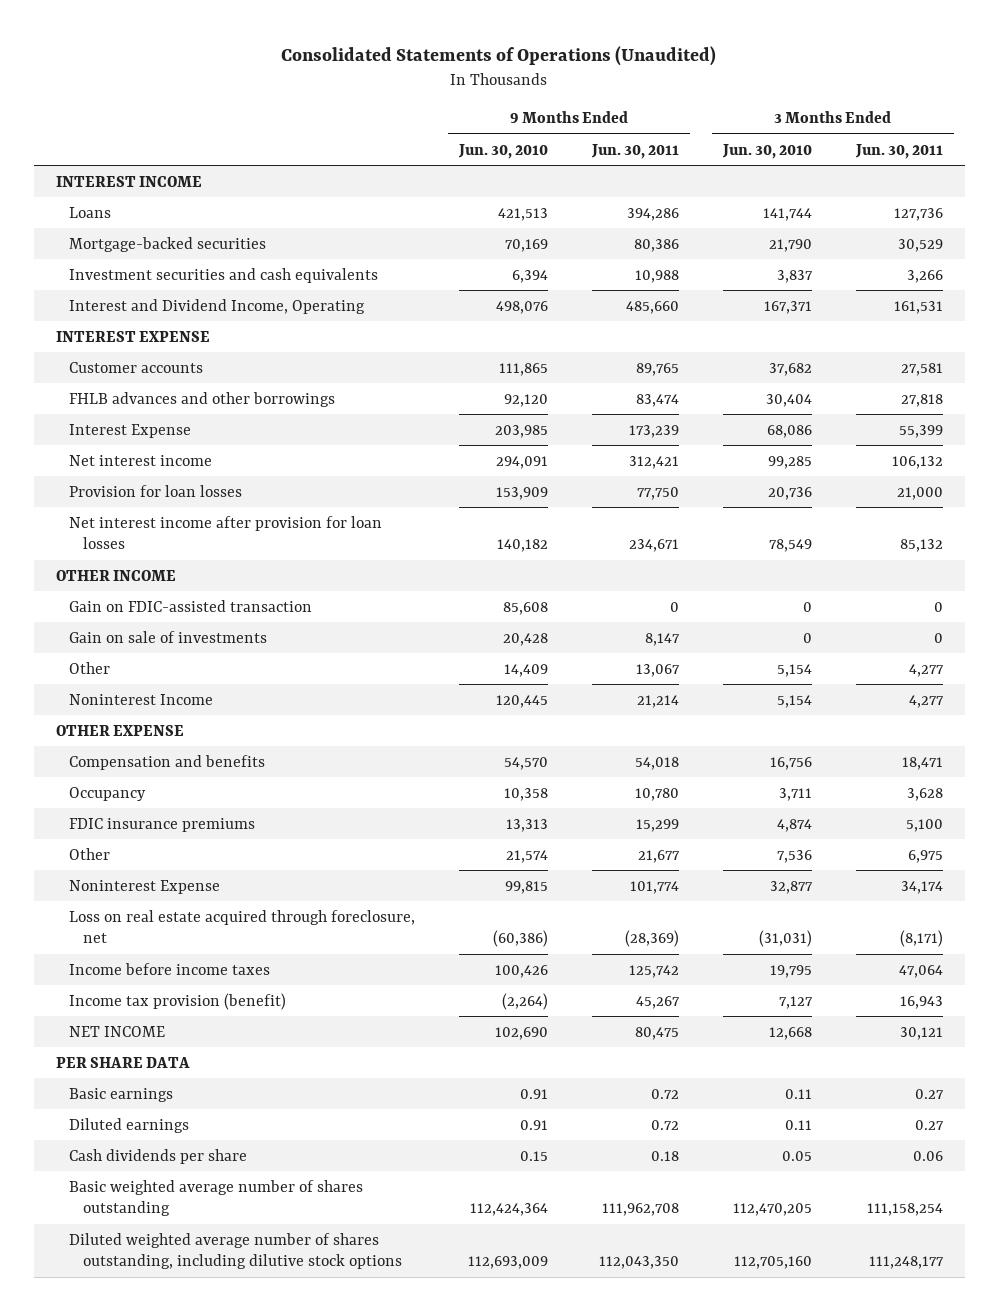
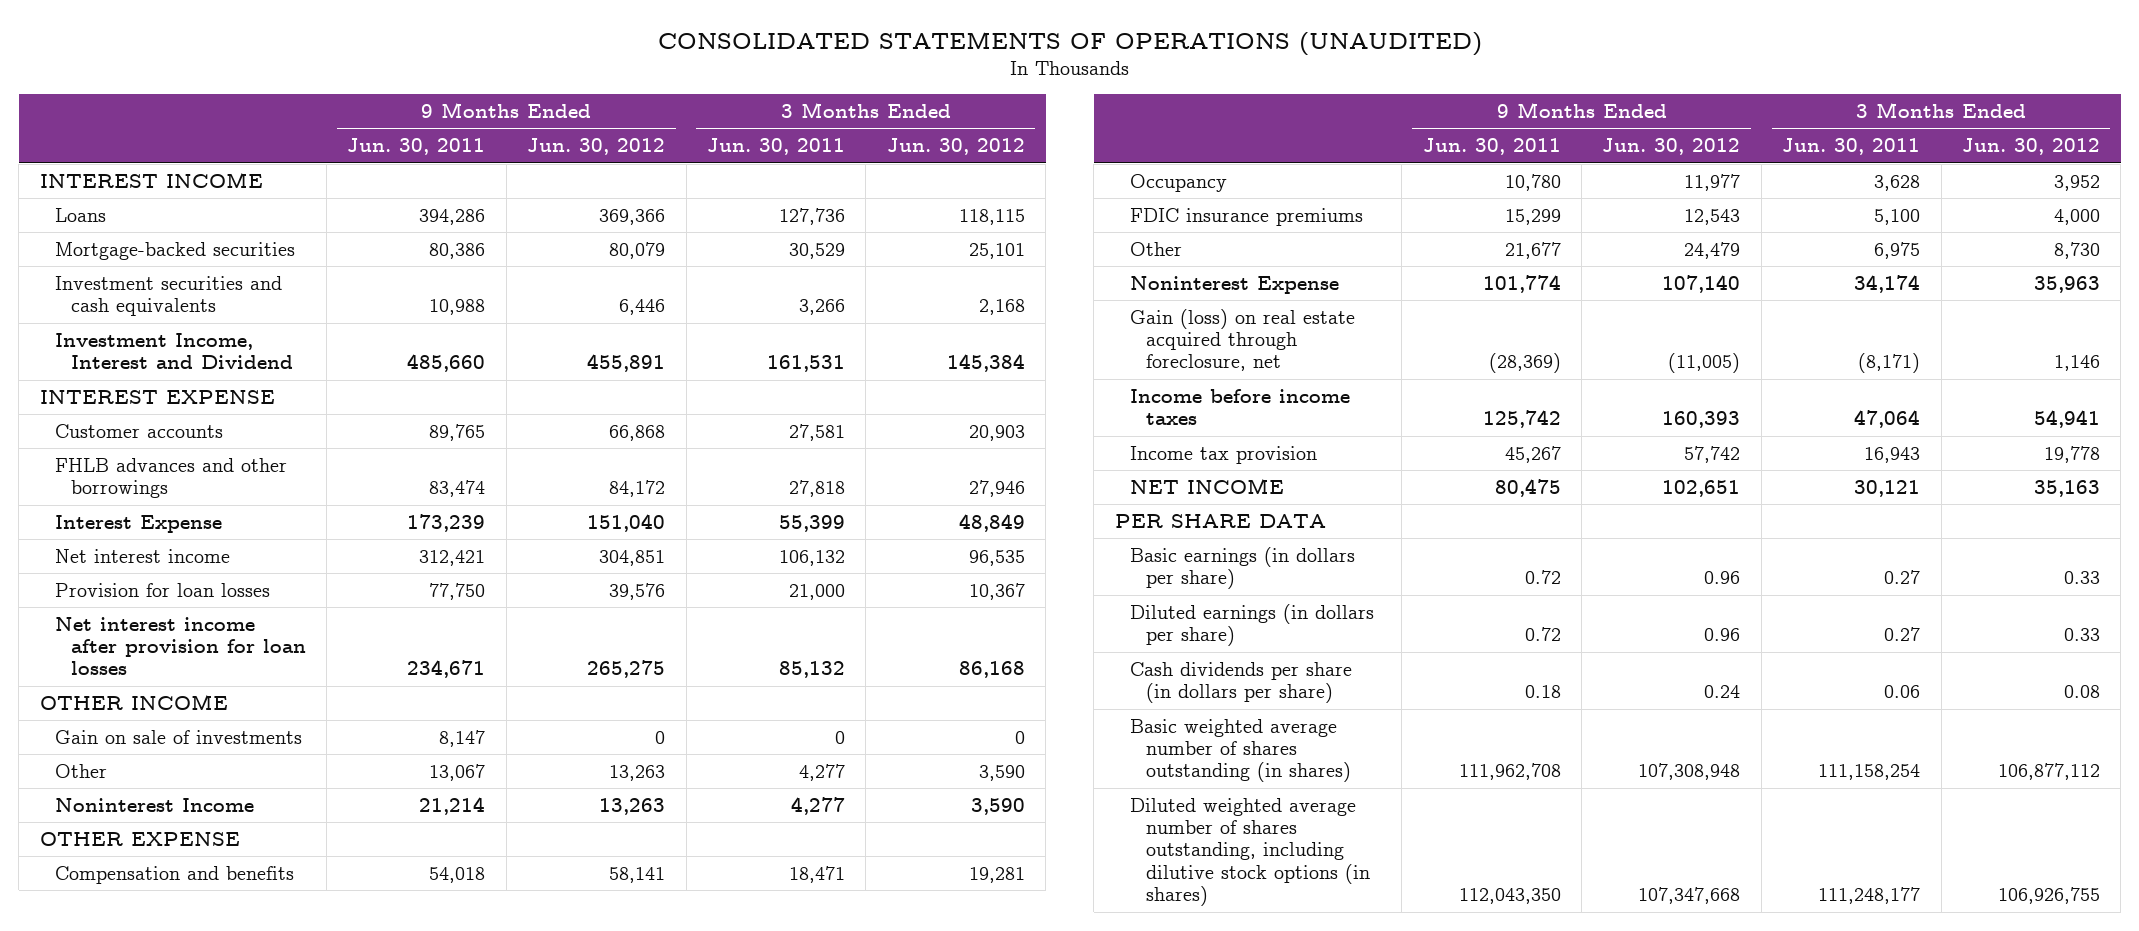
[281,45,717,66] Consolidated Statements of Operations (Unaudited) -> [657,31,1482,56] CONSOLIDATED STATEMENTS OF OPERATIONS (UNAUDITED)
[458,143,549,159] Jun. 30, 2010 -> none
[722,143,813,159] Jun. 30, 2010 -> none
none -> [527,138,666,156] Jun. 30, 2012
none -> [886,138,1025,156] Jun. 30, 2012
[69,298,366,314] Interest and Dividend Income, Operating -> [55,332,293,370] Investment Income, Interest and Dividend
[69,599,313,612] Gain on FDIC-assisted transaction -> none
[69,909,416,944] Loss on real estate acquired through foreclosure, net -> [1130,308,1356,372] Gain (loss) on real estate acquired through foreclosure, net
[69,992,287,1010] Income tax provision (benefit) -> [1130,445,1318,464] Income tax provision
[69,1087,174,1102] Basic earnings -> [1130,546,1356,590] Basic earnings (in dollars per share)
[69,1117,190,1133] Diluted earnings -> [1130,603,1375,647] Diluted earnings (in dollars per share)
[69,1148,248,1164] Cash dividends per share -> [1130,661,1353,704] Cash dividends per share (in dollars per share)
[69,1179,364,1217] Basic weighted average number of shares outstanding -> [1130,718,1352,783] Basic weighted average number of shares outstanding (in shares)
[69,1232,403,1270] Diluted weighted average number of shares outstanding, including dilutive stock options -> [1130,797,1371,907] Diluted weighted average number of shares outstanding, including dilutive stock options (in shares)

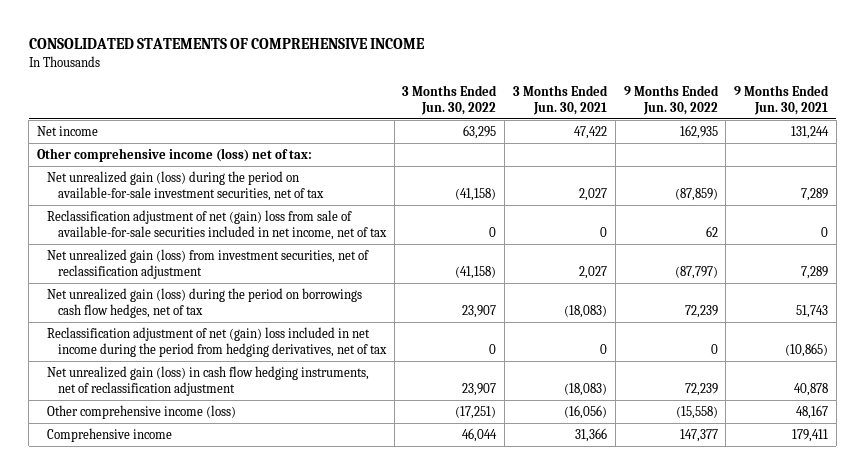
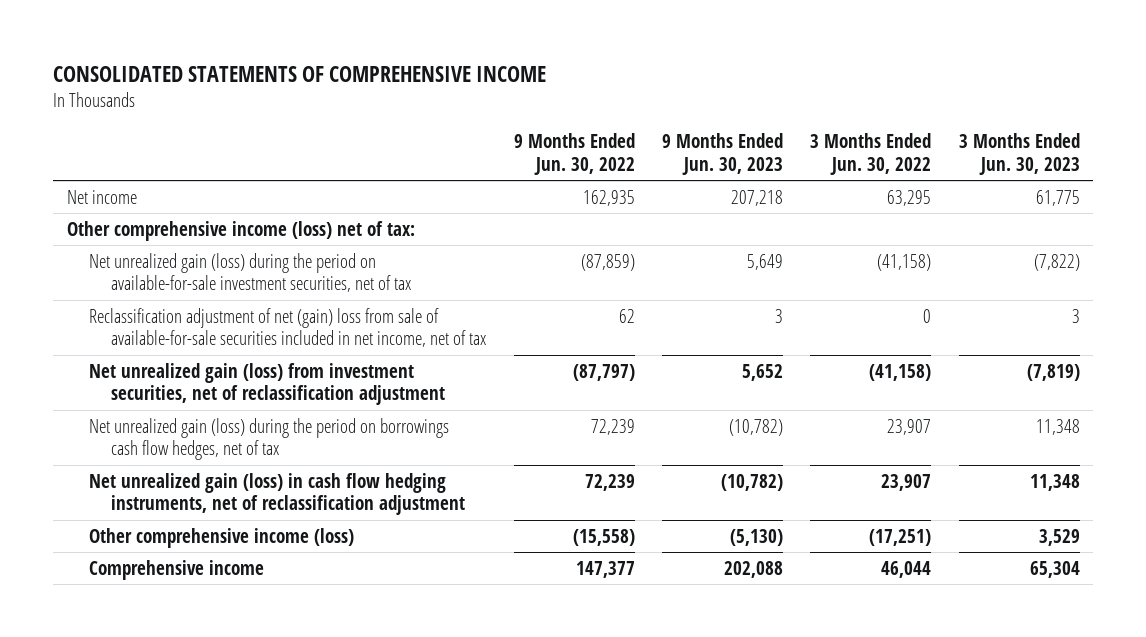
[512,84,608,115] 3 Months Ended Jun. 30, 2021 -> none
[734,84,830,115] 9 Months Ended Jun. 30, 2021 -> none
none -> [661,132,783,175] 9 Months Ended Jun. 30, 2023
none -> [958,132,1080,175] 3 Months Ended Jun. 30, 2023
[47,327,387,357] Reclassification adjustment of net (gain) loss included in net income during the period from hedging derivatives, net of tax -> none

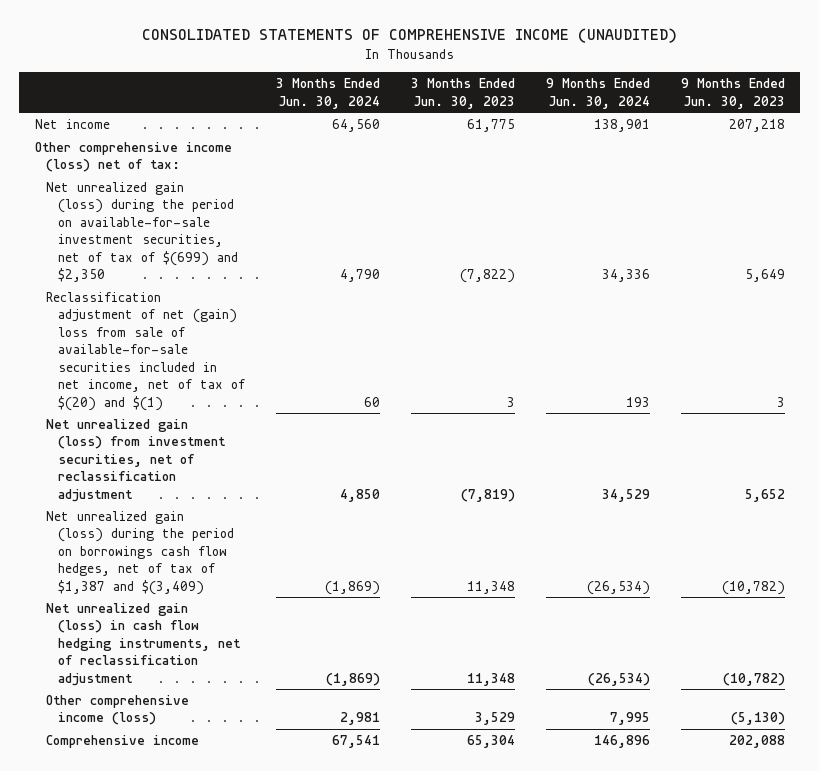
[52,65,546,82] CONSOLIDATED STATEMENTS OF COMPREHENSIVE INCOME -> [141,28,677,44] CONSOLIDATED STATEMENTS OF COMPREHENSIVE INCOME (UNAUDITED)
[513,132,635,175] 9 Months Ended Jun. 30, 2022 -> none
[810,132,932,175] 3 Months Ended Jun. 30, 2022 -> none
none -> [276,78,381,109] 3 Months Ended Jun. 30, 2024
none -> [545,78,650,109] 9 Months Ended Jun. 30, 2024
[88,252,412,293] Net unrealized gain (loss) during the period on available-for-sale investment securities, net of tax -> [46,181,239,283] Net unrealized gain (loss) during the period on available-for-sale investment securities, net of tax of $(699) and $2,350
[88,307,487,348] Reclassification adjustment of net (gain) loss from sale of available-for-sale securities included in net income, net of tax -> [46,291,246,411] Reclassification adjustment of net (gain) loss from sale of available-for-sale securities included in net income, net of tax of $(20) and $(1)
[88,417,449,461] Net unrealized gain (loss) during the period on borrowings cash flow hedges, net of tax -> [46,510,235,595] Net unrealized gain (loss) during the period on borrowings cash flow hedges, net of tax of $1,387 and $(3,409)

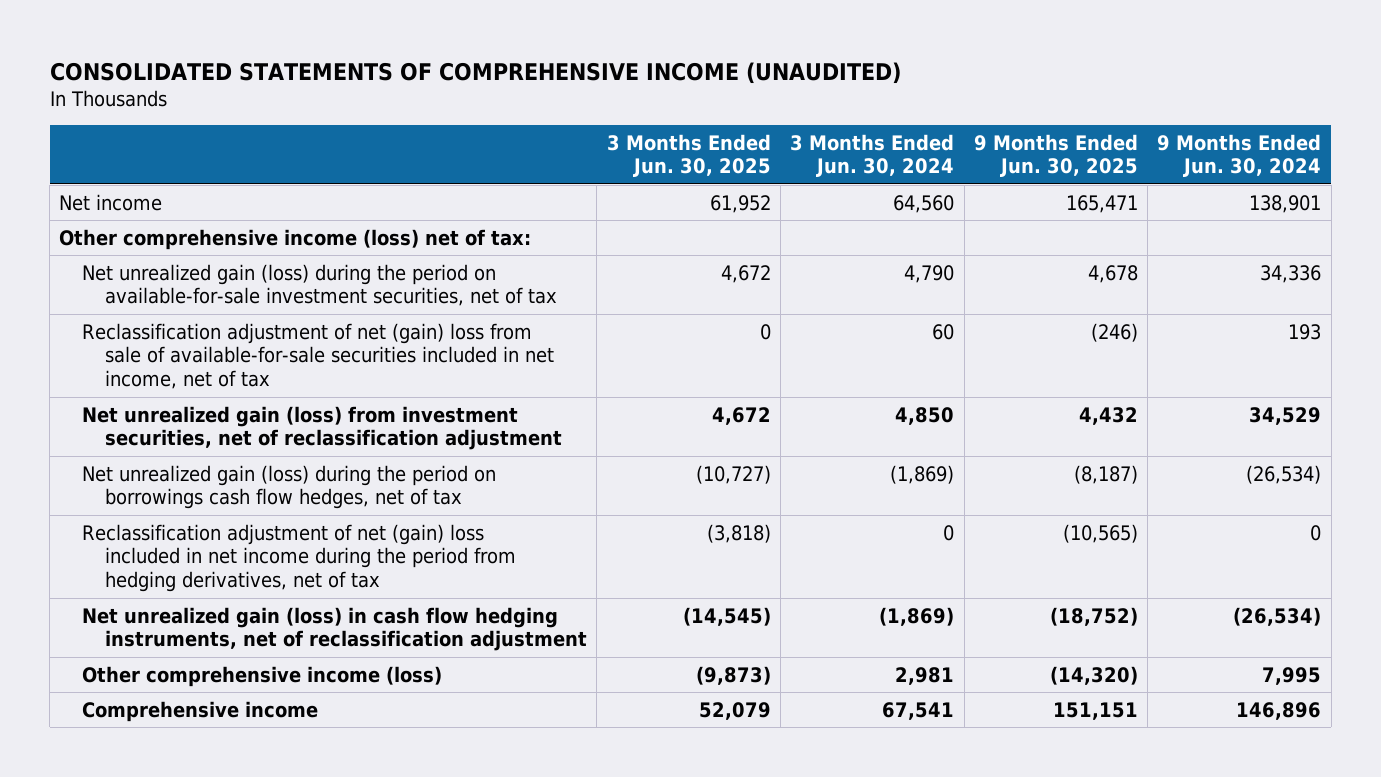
[410,78,515,109] 3 Months Ended Jun. 30, 2023 -> none
[680,78,785,109] 9 Months Ended Jun. 30, 2023 -> none
none -> [606,133,771,178] 3 Months Ended Jun. 30, 2025
none -> [973,133,1138,178] 9 Months Ended Jun. 30, 2025
[46,181,239,283] Net unrealized gain (loss) during the period on available-for-sale investment securities, net of tax of $(699) and $2,350 -> [82,263,558,307] Net unrealized gain (loss) during the period on available-for-sale investment securities, net of tax
[46,291,246,411] Reclassification adjustment of net (gain) loss from sale of available-for-sale securities included in net income, net of tax of $(20) and $(1) -> [82,322,555,389] Reclassification adjustment of net (gain) loss from sale of available-for-sale securities included in net income, net of tax
[46,510,235,595] Net unrealized gain (loss) during the period on borrowings cash flow hedges, net of tax of $1,387 and $(3,409) -> [82,464,497,510] Net unrealized gain (loss) during the period on borrowings cash flow hedges, net of tax
none -> [82,523,517,592] Reclassification adjustment of net (gain) loss included in net income during the period from hedging derivatives, net of tax

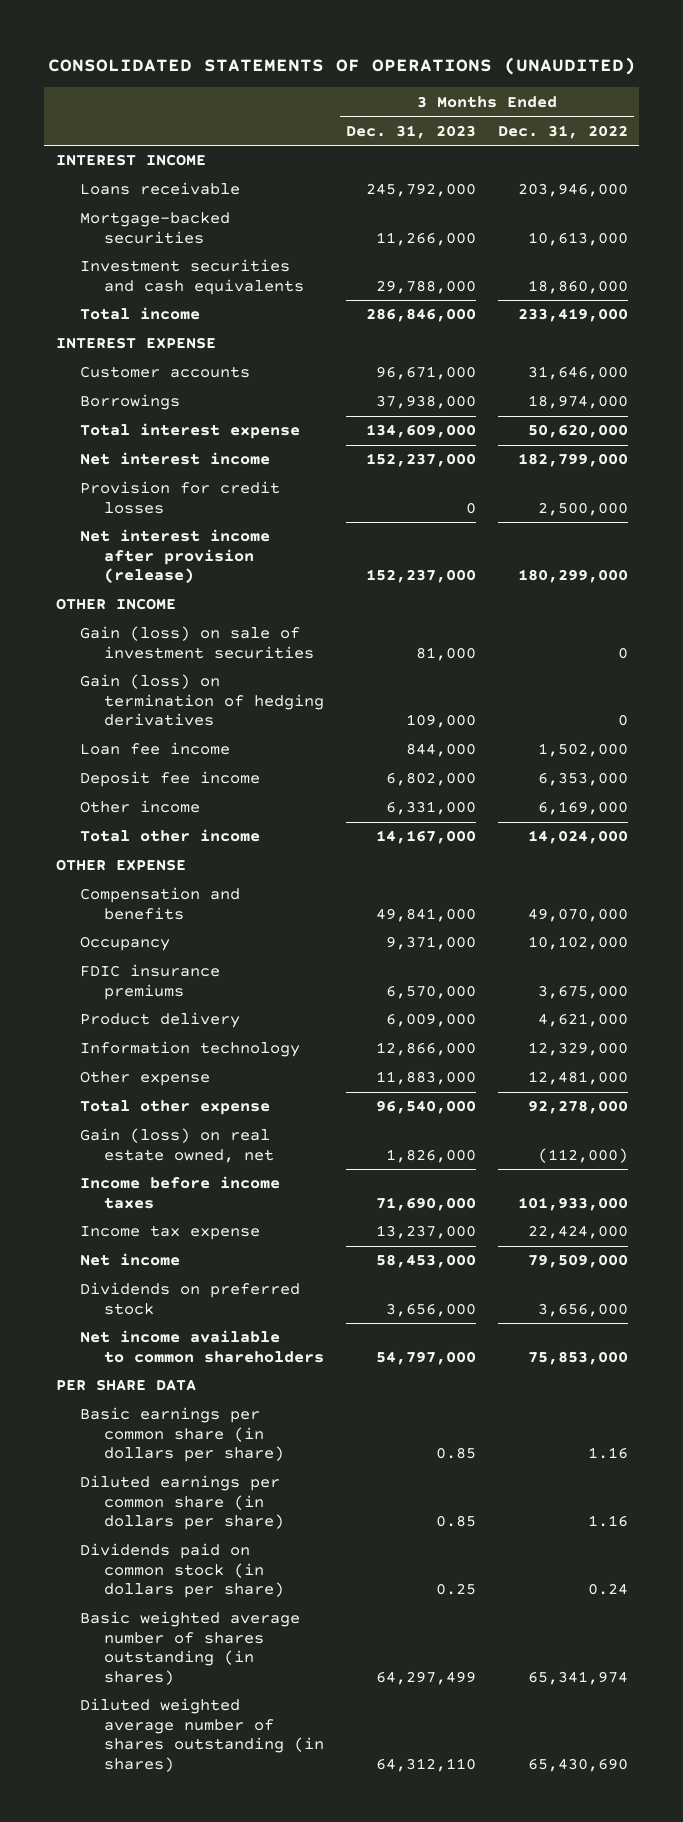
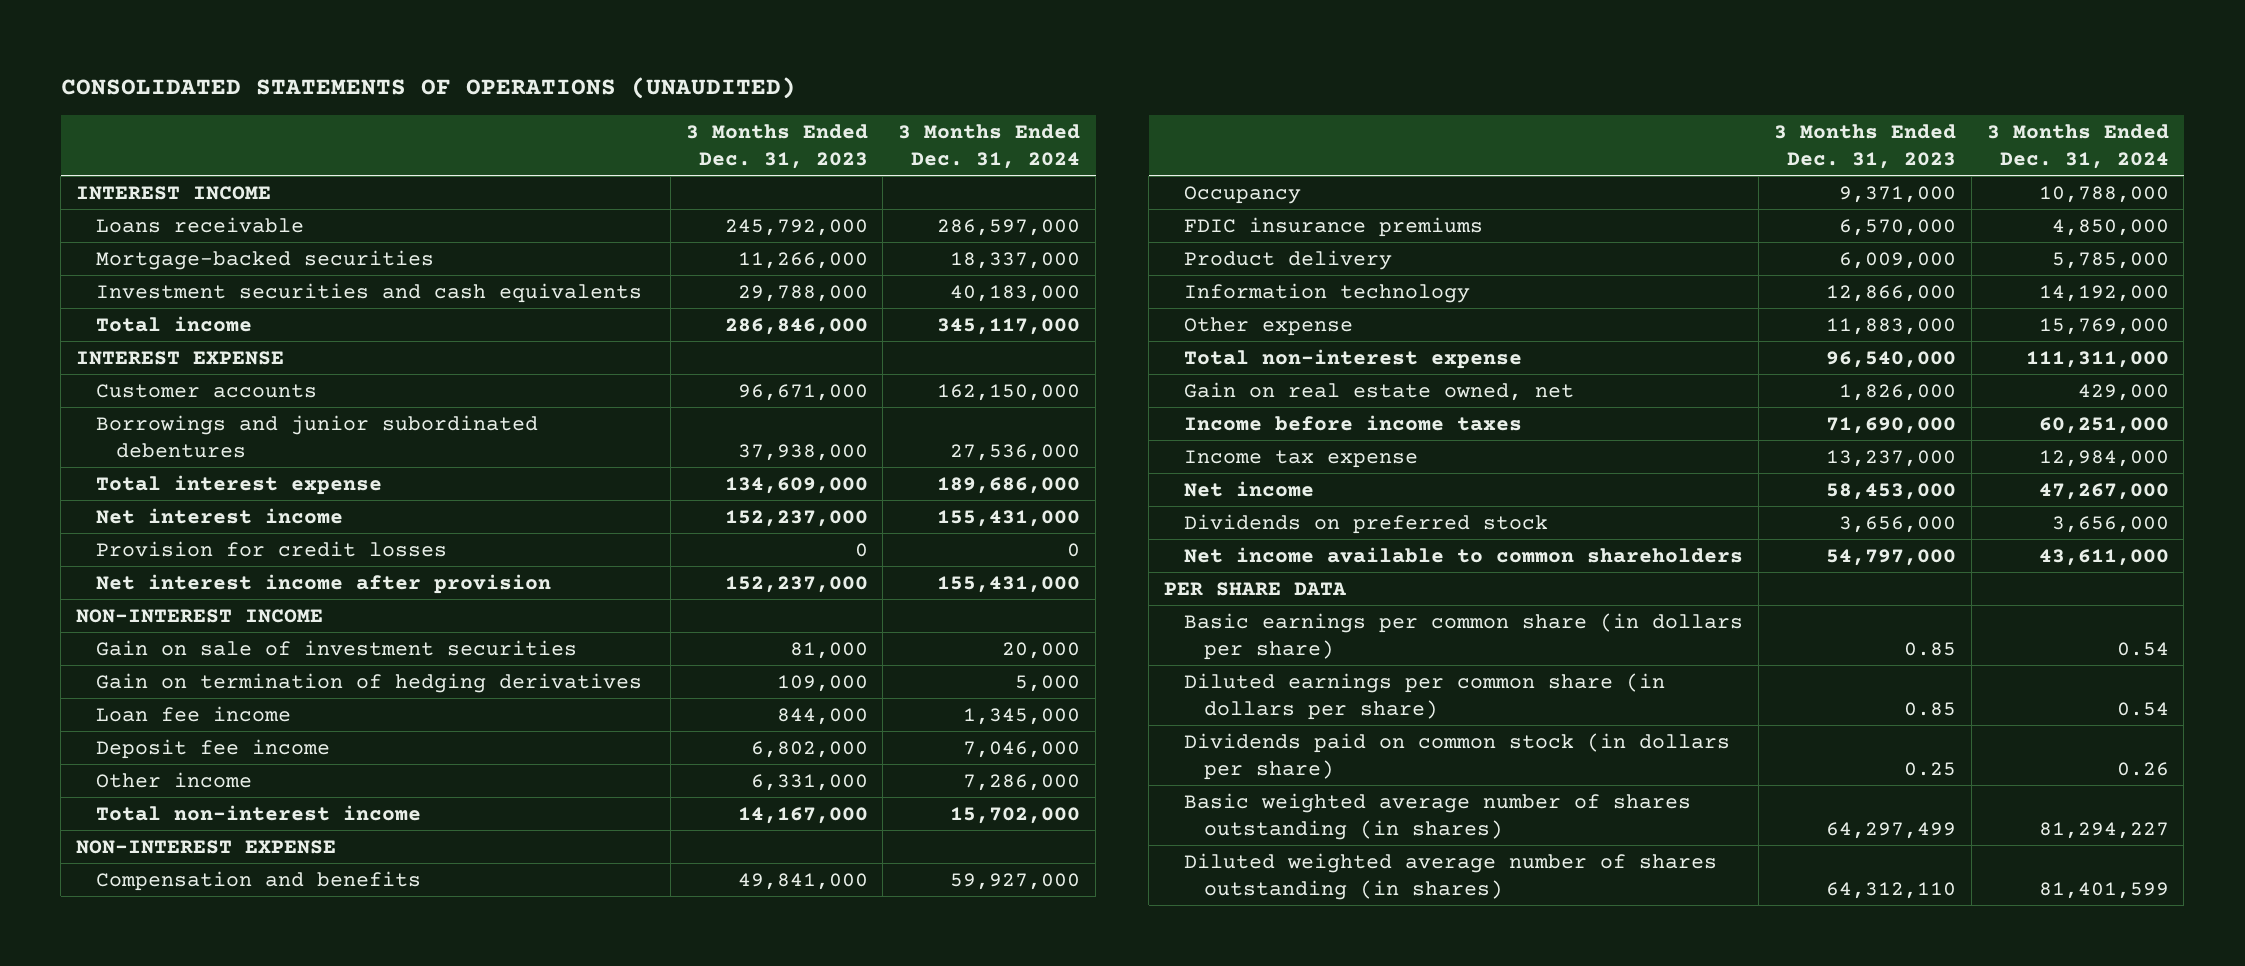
[497,124,628,139] Dec. 31, 2022 -> none
none -> [898,123,1081,169] 3 Months Ended Dec. 31, 2024
[79,394,180,411] Borrowings -> [95,414,538,458] Borrowings and junior subordinated debentures
[79,529,270,584] Net interest income after provision (release) -> [95,573,551,594] Net interest income after provision
[55,598,176,611] OTHER INCOME -> [76,608,324,623] NON-INTEREST INCOME
[79,626,314,659] Gain (loss) on sale of investment securities -> [95,639,577,656] Gain on sale of investment securities
[79,674,324,727] Gain (loss) on termination of hedging derivatives -> [95,672,642,693] Gain on termination of hedging derivatives
[79,829,260,843] Total other income -> [95,804,421,821] Total non-interest income
[55,859,186,872] OTHER EXPENSE -> [76,839,337,854] NON-INTEREST EXPENSE
[79,1100,270,1116] Total other expense -> [1184,348,1523,369] Total non-interest expense
[79,1128,274,1163] Gain (loss) on real estate owned, net -> [1184,381,1575,401] Gain on real estate owned, net

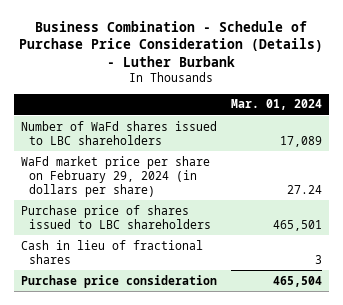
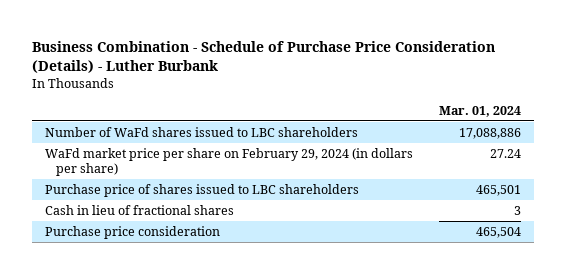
[279,135,322,147] 17,089 -> [459,127,522,139] 17,088,886

